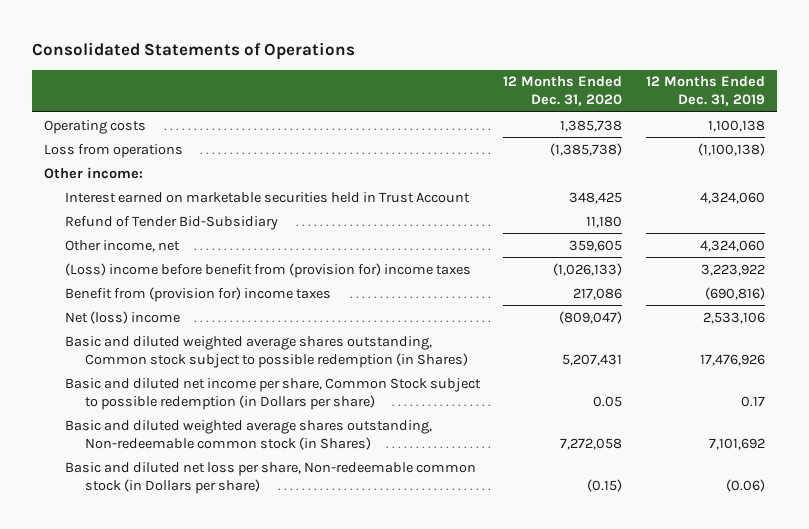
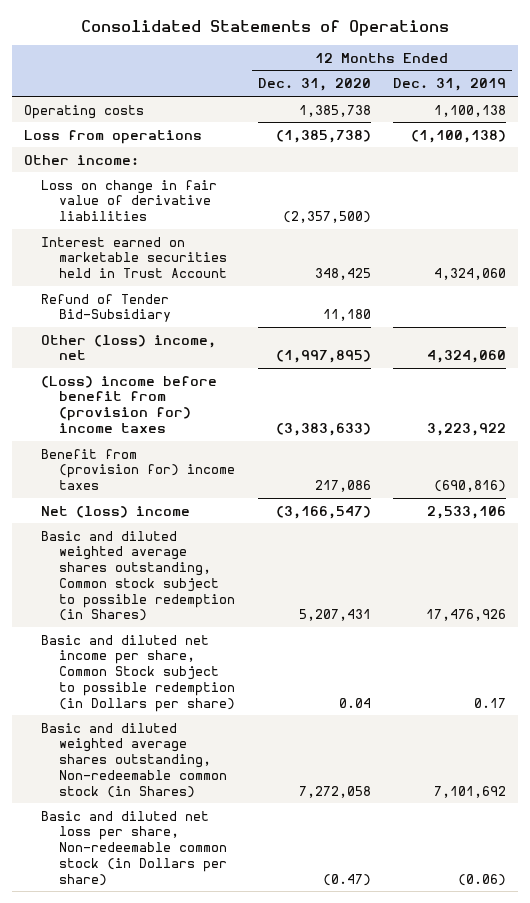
none -> [41,179,218,222] Loss on change in fair value of derivative liabilities
[64,239,180,252] Other income, net -> [41,334,217,361] Other (loss) income, net
[569,239,623,252] 359,605 -> [275,350,371,364] (1,997,895)
[553,262,623,276] (1,026,133) -> [275,422,371,436] (3,383,633)
[559,310,623,324] (809,047) -> [275,505,371,519] (3,166,547)
[593,395,623,407] 0.05 -> [338,697,371,708] 0.04
[587,478,623,492] (0.15) -> [322,873,371,886] (0.47)

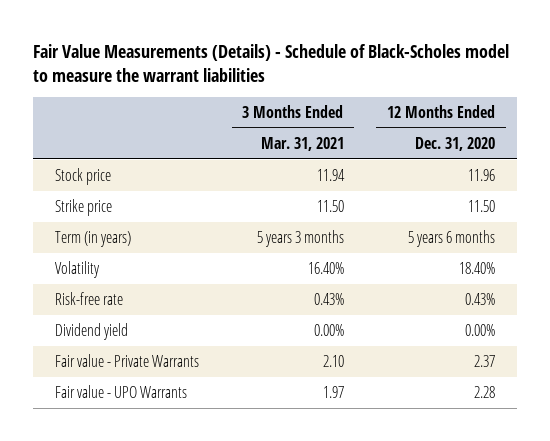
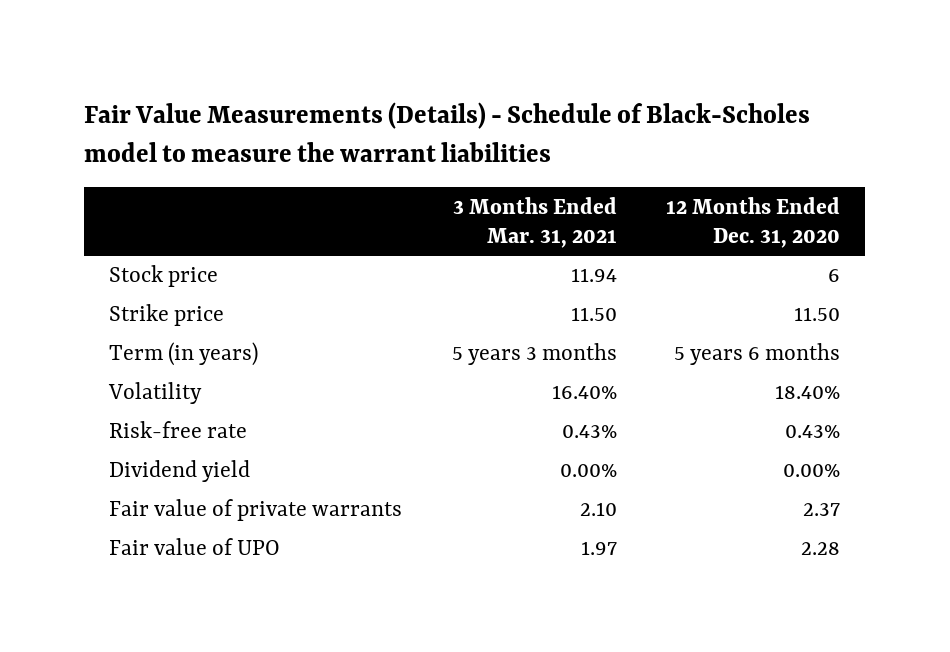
[468,168,496,181] 11.96 -> [828,269,841,283] 6
[55,353,200,367] Fair value - Private Warrants -> [109,499,403,522] Fair value of private warrants
[55,384,188,398] Fair value - UPO Warrants -> [109,538,281,556] Fair value of UPO

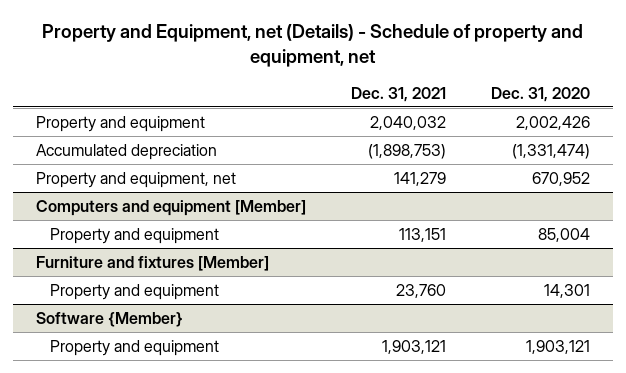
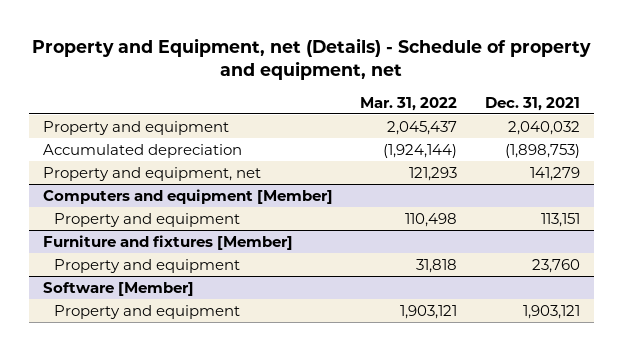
[491,86,591,102] Dec. 31, 2020 -> none
none -> [360,96,458,111] Mar. 31, 2022
[36,311,184,327] Software {Member} -> [42,281,194,296] Software [Member]

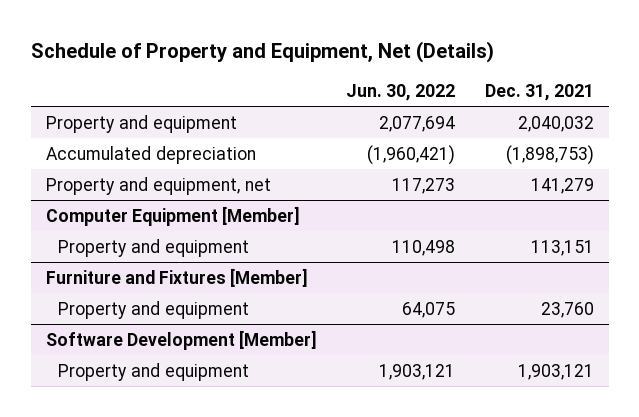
[32,37,592,80] Property and Equipment, net (Details) - Schedule of property and equipment, net -> [30,40,494,63] Schedule of Property and Equipment, Net (Details)
[360,96,458,111] Mar. 31, 2022 -> none
none -> [346,83,456,101] Jun. 30, 2022
[42,188,333,204] Computers and equipment [Member] -> [45,205,300,226] Computer Equipment [Member]
[42,234,293,250] Furniture and fixtures [Member] -> [45,267,308,287] Furniture and Fixtures [Member]
[42,281,194,296] Software [Member] -> [45,329,317,350] Software Development [Member]

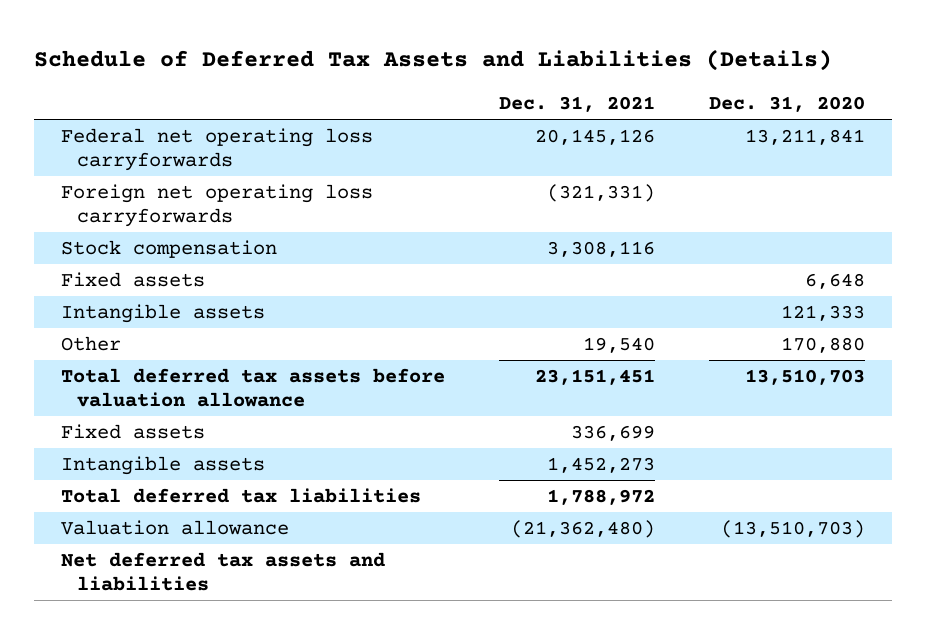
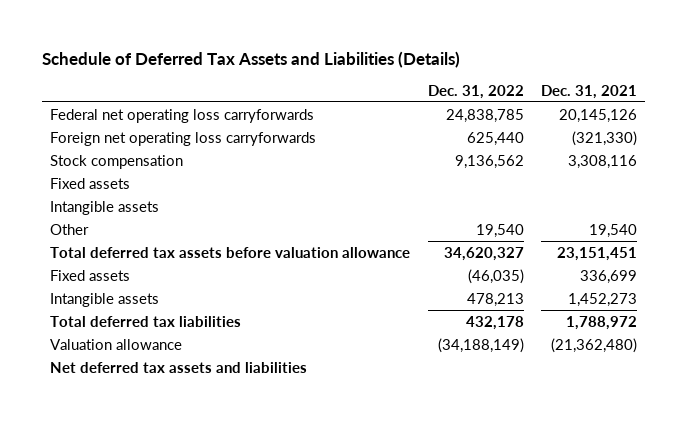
[708,96,865,113] Dec. 31, 2020 -> none
none -> [427,84,524,99] Dec. 31, 2022
[546,184,655,203] (321,331) -> [571,130,637,146] (321,330)

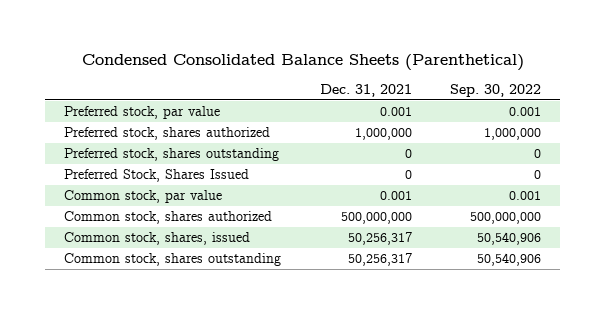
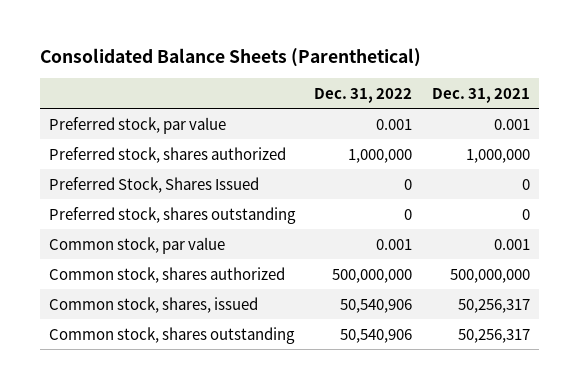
[81,54,524,72] Condensed Consolidated Balance Sheets (Parenthetical) -> [39,48,421,68] Consolidated Balance Sheets (Parenthetical)
[450,83,542,97] Sep. 30, 2022 -> none
none -> [314,87,413,103] Dec. 31, 2022
[63,147,279,161] Preferred stock, shares outstanding -> [49,206,297,224] Preferred stock, shares outstanding

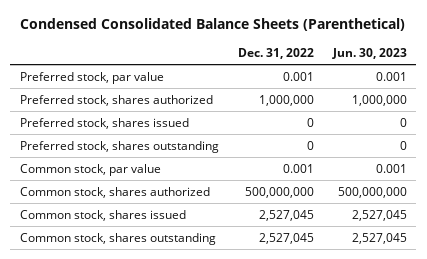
[39,48,421,68] Consolidated Balance Sheets (Parenthetical) -> [20,18,406,32] Condensed Consolidated Balance Sheets (Parenthetical)
[431,87,530,103] Dec. 31, 2021 -> none
none -> [331,47,407,59] Jun. 30, 2023
[49,176,260,193] Preferred Stock, Shares Issued -> [19,117,189,129] Preferred stock, shares issued
[49,296,259,313] Common stock, shares, issued -> [19,209,186,221] Common stock, shares issued
[340,298,413,313] 50,540,906 -> [258,209,314,221] 2,527,045
[340,328,413,343] 50,540,906 -> [258,232,314,244] 2,527,045

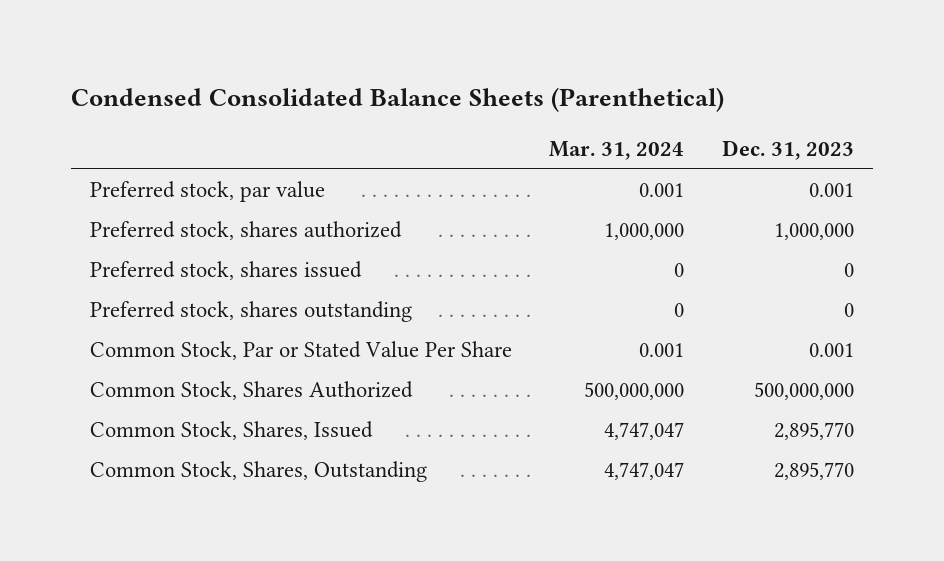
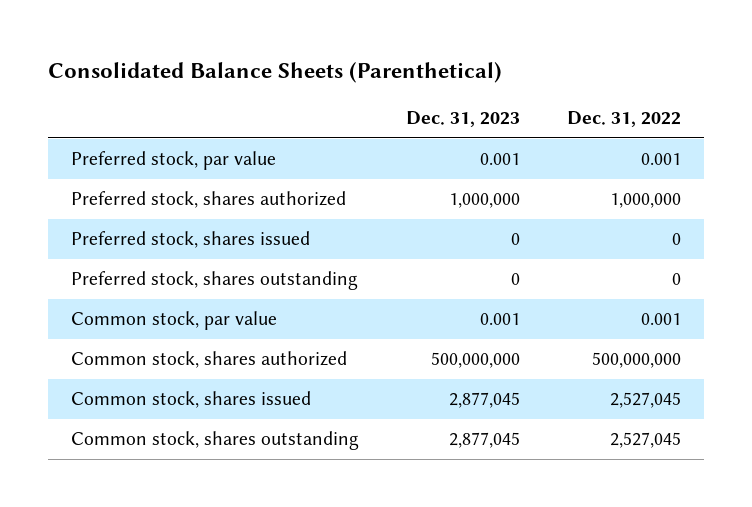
[71,87,725,113] Condensed Consolidated Balance Sheets (Parenthetical) -> [47,62,502,84] Consolidated Balance Sheets (Parenthetical)
[549,141,685,161] Mar. 31, 2024 -> none
none -> [566,110,681,127] Dec. 31, 2022
[90,341,513,361] Common Stock, Par or Stated Value Per Share -> [71,311,278,331] Common stock, par value
[90,381,414,401] Common Stock, Shares Authorized -> [71,351,348,369] Common stock, shares authorized
[90,421,374,441] Common Stock, Shares, Issued -> [71,391,312,409] Common stock, shares issued
[773,422,854,441] 2,895,770 -> [449,392,521,409] 2,877,045
[90,461,428,483] Common Stock, Shares, Outstanding -> [71,431,360,451] Common stock, shares outstanding
[773,462,854,481] 2,895,770 -> [449,432,521,449] 2,877,045

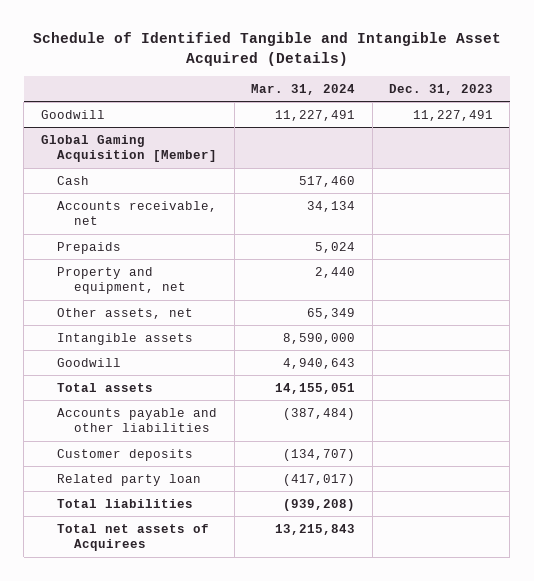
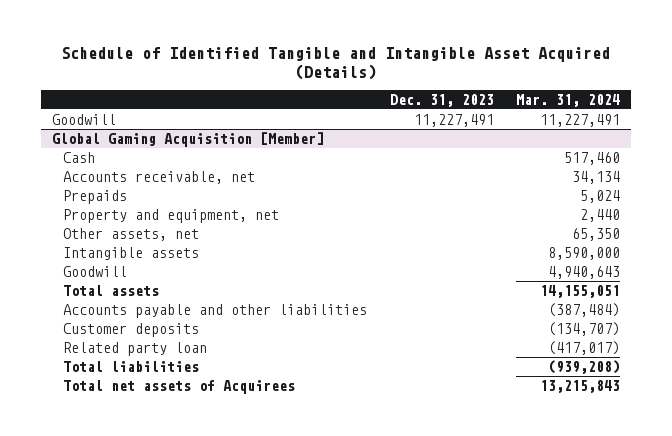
[307,307,356,319] 65,349 -> [571,227,620,241] 65,350

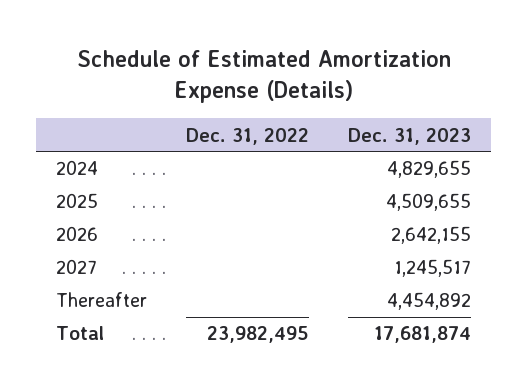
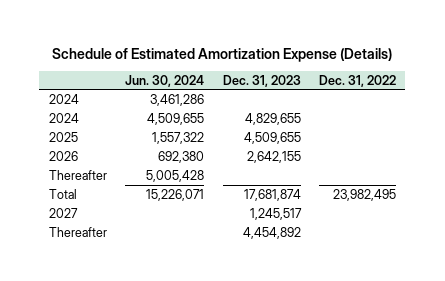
none -> [125,74,205,87] Jun. 30, 2024
none -> [48,93,79,104] 2024
none -> [48,169,107,180] Thereafter
[55,326,104,341] Total -> [48,188,77,199] Total

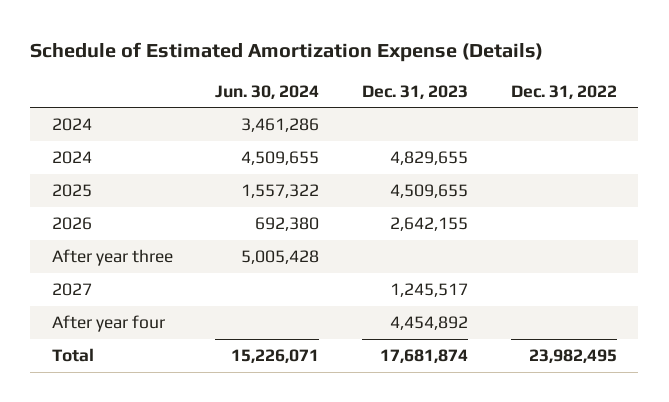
[48,169,107,180] Thereafter -> [51,248,173,266] After year three
[48,226,107,237] Thereafter -> [51,314,165,332] After year four
[48,188,77,199] Total -> [51,347,94,362] Total

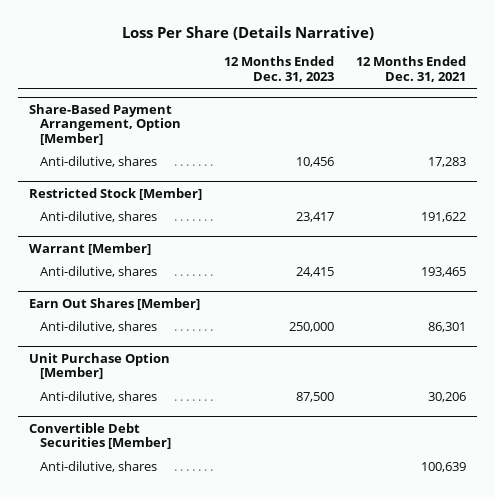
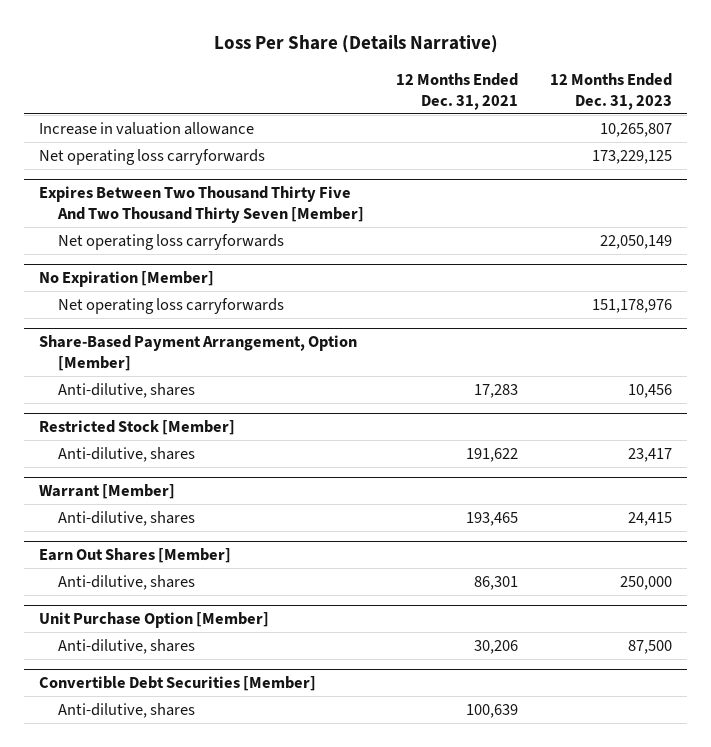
none -> [39,122,255,136] Increase in valuation allowance
none -> [39,149,266,166] Net operating loss carryforwards
none -> [39,186,364,223] Expires Between Two Thousand Thirty Five And Two Thousand Thirty Seven [Member]
none -> [57,234,284,251] Net operating loss carryforwards
none -> [39,271,215,288] No Expiration [Member]
none -> [57,298,284,315] Net operating loss carryforwards

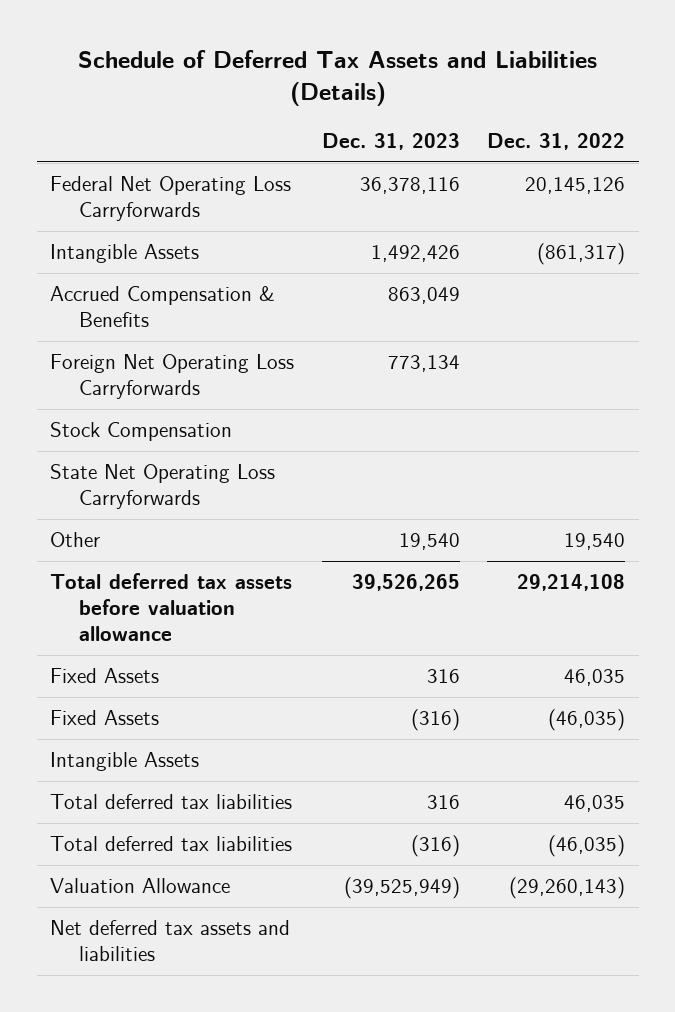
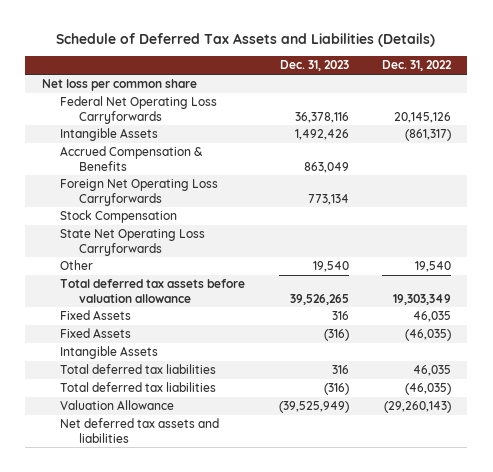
none -> [41,79,197,92] Net loss per common share
[517,573,626,591] 29,214,108 -> [392,293,451,305] 19,303,349

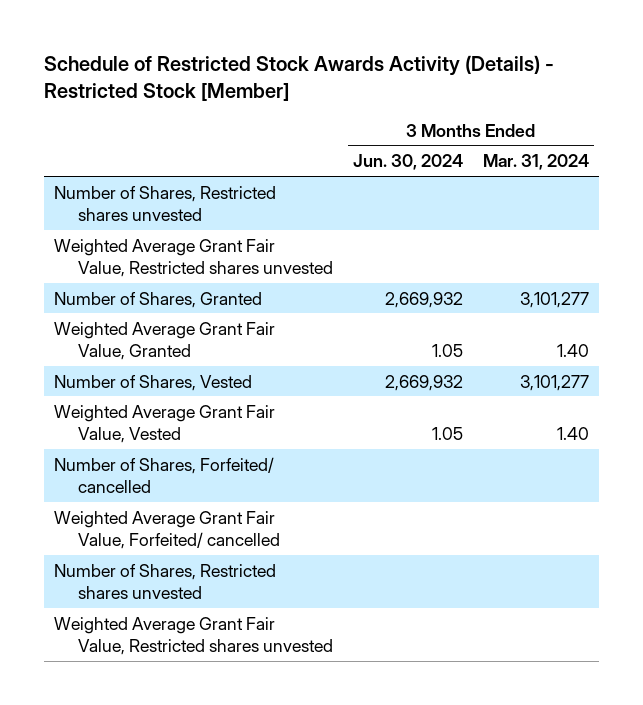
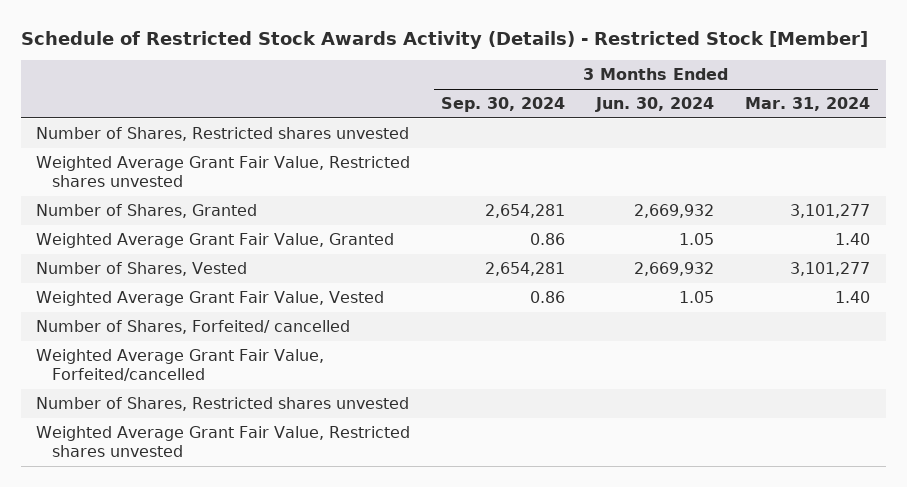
none -> [441,97,566,113] Sep. 30, 2024
[53,510,281,549] Weighted Average Grant Fair Value, Forfeited/ cancelled -> [36,349,325,382] Weighted Average Grant Fair Value, Forfeited/cancelled

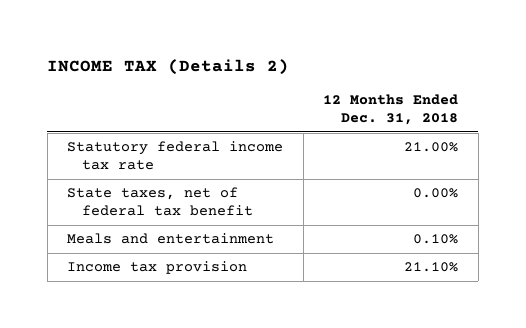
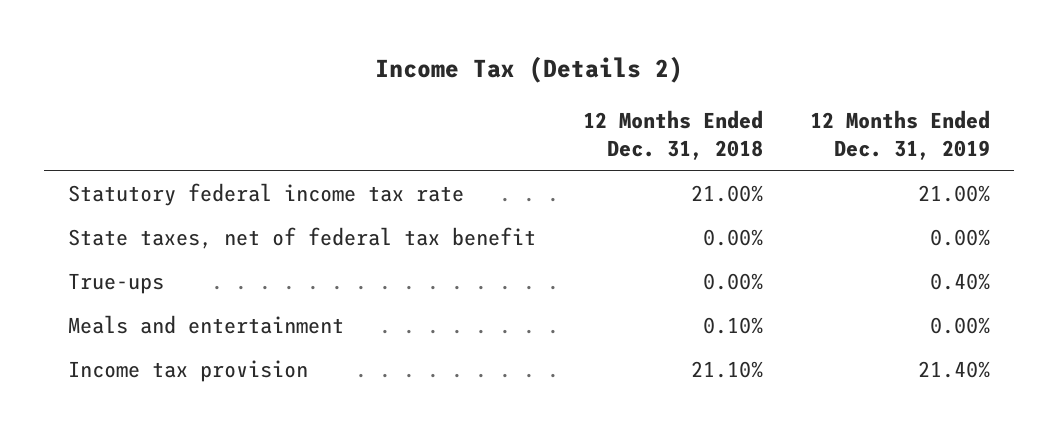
[47,58,290,75] INCOME TAX (Details 2) -> [374,56,683,84] Income Tax (Details 2)
none -> [809,110,990,160] 12 Months Ended Dec. 31, 2019
none -> [67,272,164,294] True-ups

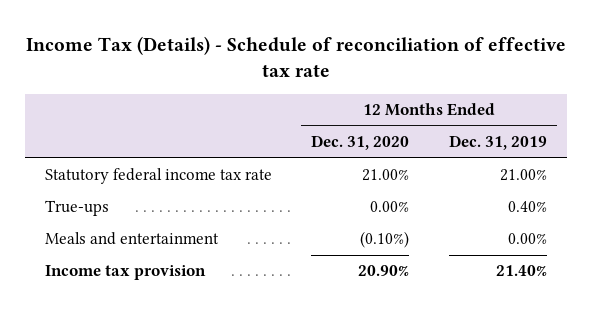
[374,56,683,84] Income Tax (Details 2) -> [25,35,566,78] Income Tax (Details) - Schedule of reconciliation of effective tax rate
[582,110,763,160] 12 Months Ended Dec. 31, 2018 -> none
none -> [311,135,410,151] Dec. 31, 2020
[67,226,536,249] State taxes, net of federal tax benefit -> none

